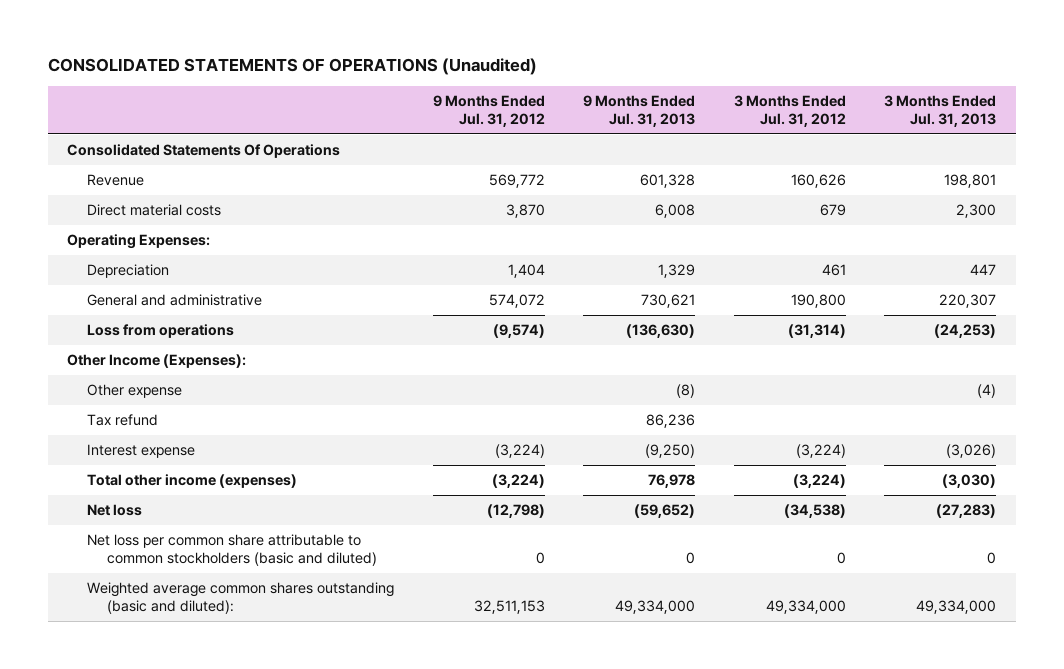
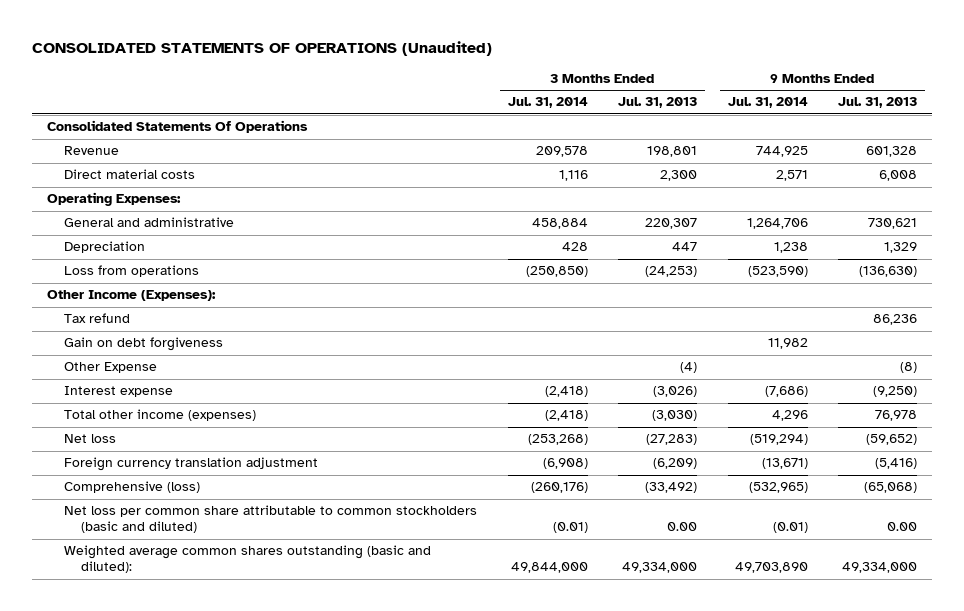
[432,94,545,127] 9 Months Ended Jul. 31, 2012 -> none
[733,94,846,127] 3 Months Ended Jul. 31, 2012 -> none
none -> [507,97,588,109] Jul. 31, 2014
none -> [727,97,808,109] Jul. 31, 2014
[87,264,170,279] Depreciation -> [64,241,146,254] Depreciation
[87,384,183,399] Other expense -> none
none -> [64,337,224,352] Gain on debt forgiveness
none -> [64,362,158,374] Other Expense
none -> [64,457,319,472] Foreign currency translation adjustment
none -> [64,481,201,494] Comprehensive (loss)
[686,552,696,565] 0 -> [887,522,918,532] 0.00
[987,552,997,565] 0 -> [667,522,698,532] 0.00

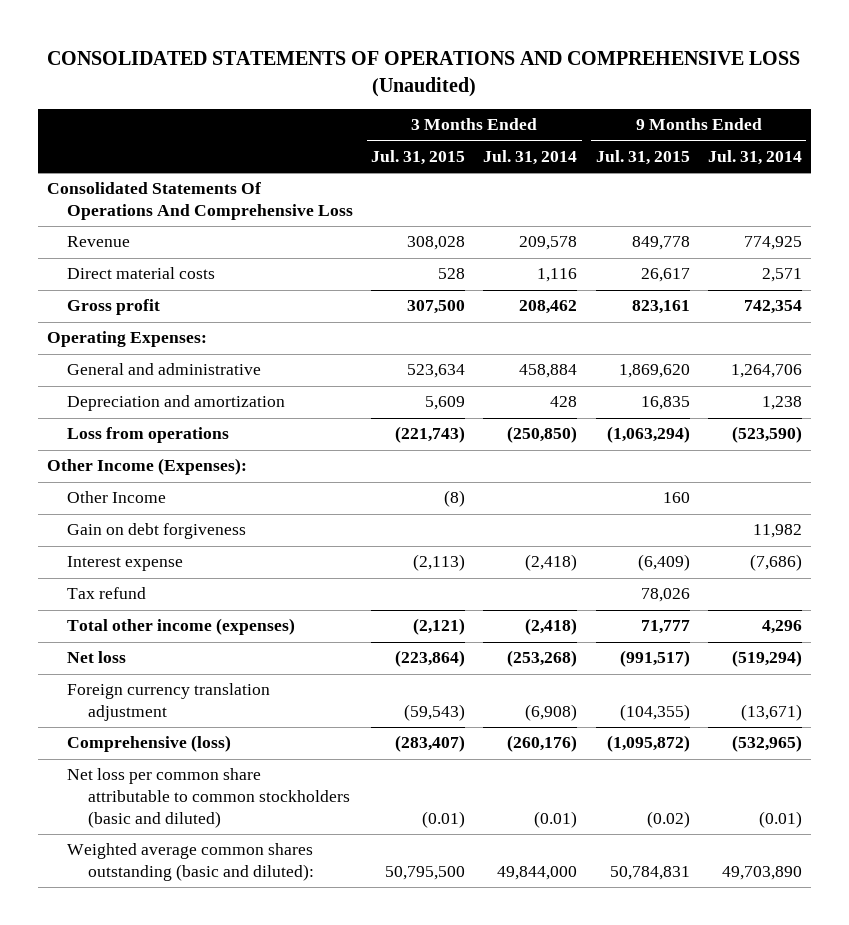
[31,40,492,56] CONSOLIDATED STATEMENTS OF OPERATIONS (Unaudited) -> [47,50,801,97] CONSOLIDATED STATEMENTS OF OPERATIONS AND COMPREHENSIVE LOSS (Unaudited)
[618,97,698,109] Jul. 31, 2013 -> none
[838,97,918,109] Jul. 31, 2013 -> none
none -> [371,149,466,165] Jul. 31, 2015
none -> [595,149,690,165] Jul. 31, 2015
[46,120,308,134] Consolidated Statements Of Operations -> [46,182,354,221] Consolidated Statements Of Operations And Comprehensive Loss
[755,146,808,158] 744,925 -> [743,236,802,251] 774,925
none -> [67,299,161,316] Gross profit
[64,241,146,254] Depreciation -> [67,395,286,412] Depreciation and amortization
none -> [67,491,167,504] Other Income
[64,362,158,374] Other Expense -> none
[64,313,131,324] Tax refund -> [67,587,147,600] Tax refund

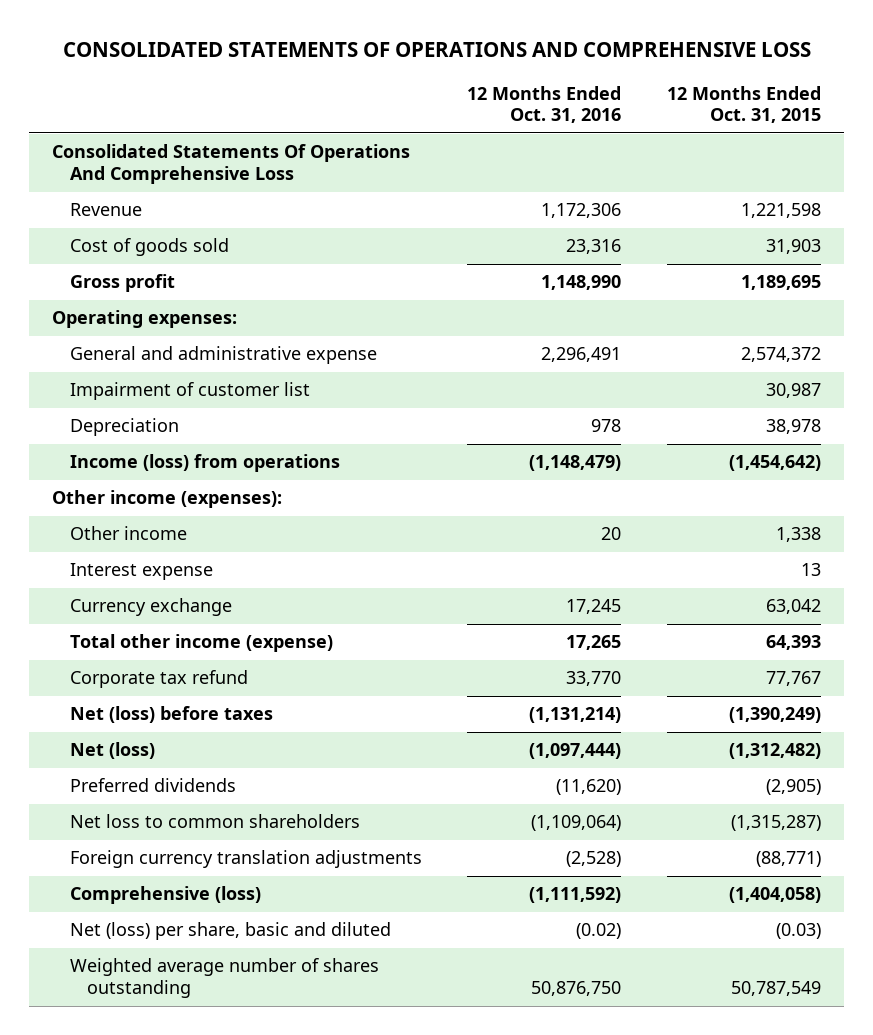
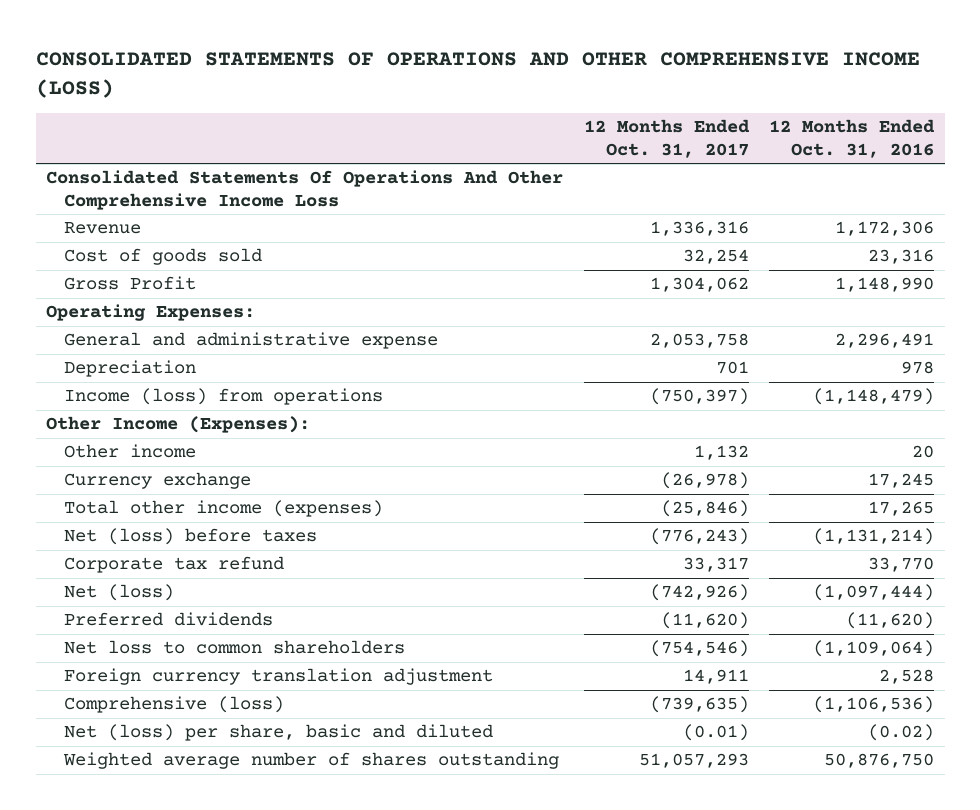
[62,42,811,58] CONSOLIDATED STATEMENTS OF OPERATIONS AND COMPREHENSIVE LOSS -> [35,52,920,99] CONSOLIDATED STATEMENTS OF OPERATIONS AND OTHER COMPREHENSIVE INCOME (LOSS)
[667,85,822,124] 12 Months Ended Oct. 31, 2015 -> none
none -> [583,119,750,158] 12 Months Ended Oct. 31, 2017
[52,144,411,185] Consolidated Statements Of Operations And Comprehensive Loss -> [46,170,564,210] Consolidated Statements Of Operations And Other Comprehensive Income Loss
[69,274,175,293] Gross profit -> [63,276,196,291] Gross Profit
[52,310,238,329] Operating expenses: -> [46,304,256,322] Operating Expenses:
[69,382,310,401] Impairment of customer list -> none
[52,490,283,509] Other income (expenses): -> [46,416,311,434] Other Income (Expenses):
[69,563,213,581] Interest expense -> none
[69,634,333,653] Total other income (expense) -> [63,500,383,518] Total other income (expenses)
[69,670,248,689] Corporate tax refund -> [63,556,284,574] Corporate tax refund
[69,850,422,869] Foreign currency translation adjustments -> [63,668,493,686] Foreign currency translation adjustment
[566,851,622,868] (2,528) -> [879,669,935,685] 2,528
[529,887,622,904] (1,111,592) -> [813,696,935,714] (1,106,536)

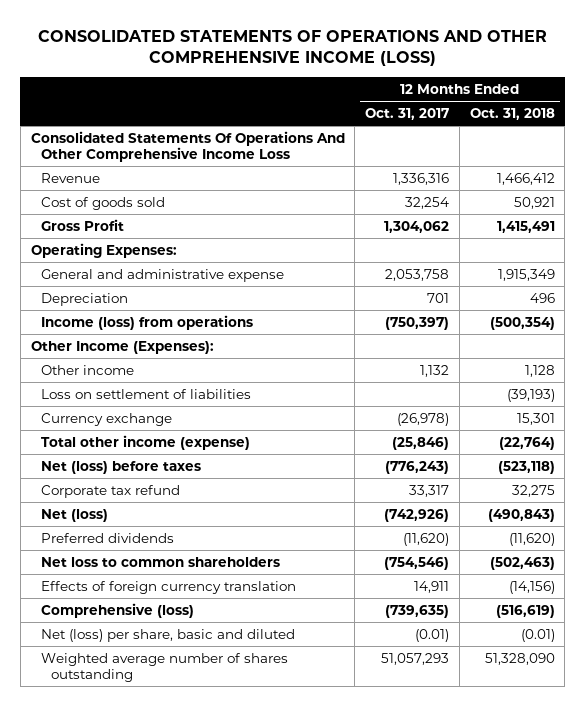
[769,119,936,158] 12 Months Ended Oct. 31, 2016 -> none
none -> [469,108,555,121] Oct. 31, 2018
none -> [40,389,251,400] Loss on settlement of liabilities
[63,500,383,518] Total other income (expenses) -> [40,435,250,451] Total other income (expense)
[63,668,493,686] Foreign currency translation adjustment -> [40,581,296,595] Effects of foreign currency translation

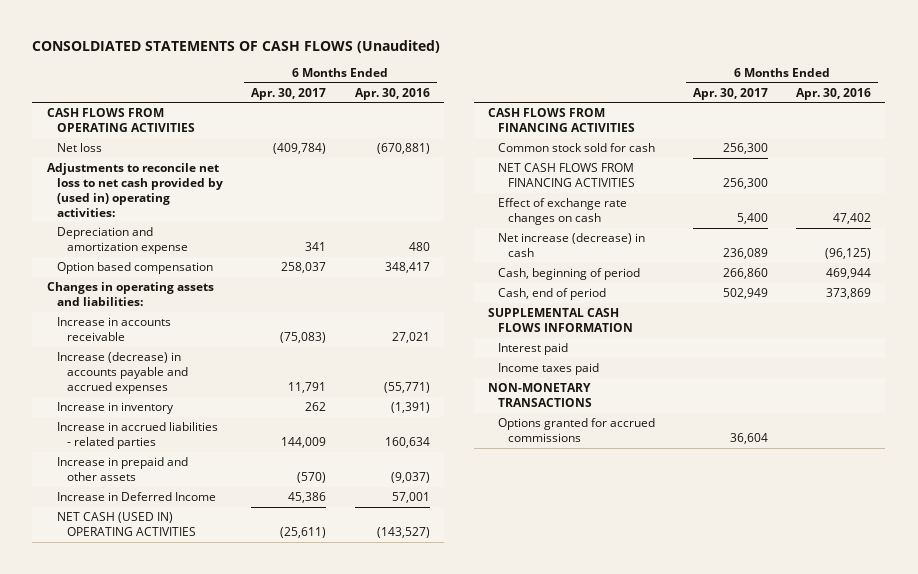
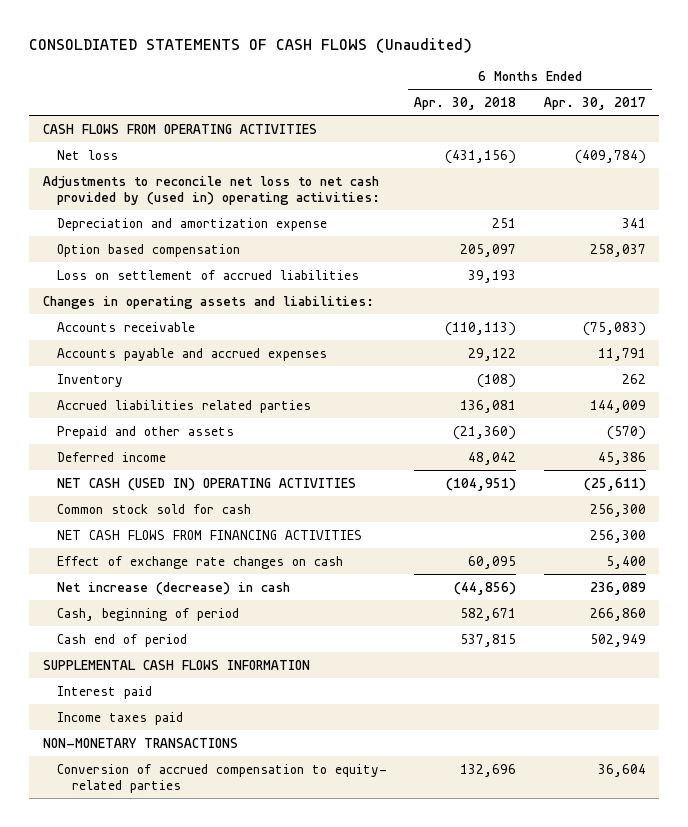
[354,87,430,100] Apr. 30, 2016 -> none
none -> [414,96,517,110] Apr. 30, 2018
none -> [57,269,360,280] Loss on settlement of accrued liabilities
[56,317,171,341] Increase in accounts receivable -> [57,321,196,332] Accounts receivable
[56,352,188,394] Increase (decrease) in accounts payable and accrued expenses -> [57,347,328,361] Accounts payable and accrued expenses
[56,402,174,415] Increase in inventory -> [57,373,124,387] Inventory
[56,422,218,449] Increase in accrued liabilities - related parties -> [57,399,312,413] Accrued liabilities related parties
[56,457,188,481] Increase in prepaid and other assets -> [57,425,235,439] Prepaid and other assets
[56,492,216,502] Increase in Deferred Income -> [57,451,167,462] Deferred income
[488,108,636,132] CASH FLOWS FROM FINANCING ACTIVITIES -> none
[498,288,607,301] Cash, end of period -> [57,633,188,647] Cash end of period
[498,418,656,442] Options granted for accrued commissions -> [57,763,388,793] Conversion of accrued compensation to equity- related parties

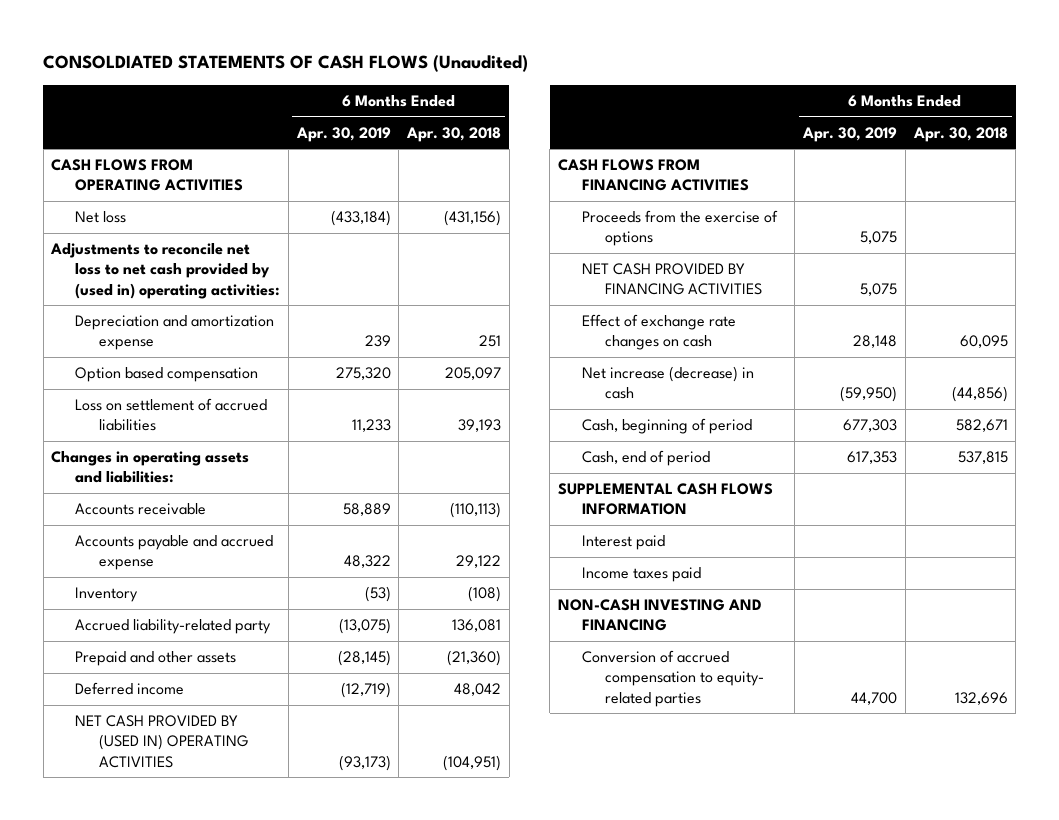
[543,96,646,110] Apr. 30, 2017 -> none
none -> [295,126,391,142] Apr. 30, 2019
[57,347,328,361] Accounts payable and accrued expenses -> [75,535,274,571] Accounts payable and accrued expense
[57,399,312,413] Accrued liabilities related parties -> [75,619,272,635] Accrued liability-related party
[57,503,252,514] Common stock sold for cash -> none
[57,477,357,491] NET CASH (USED IN) OPERATING ACTIVITIES -> [75,715,248,768] NET CASH PROVIDED BY (USED IN) OPERATING ACTIVITIES
none -> [557,159,749,192] CASH FLOWS FROM FINANCING ACTIVITIES
none -> [581,210,778,247] Proceeds from the exercise of options
[57,529,363,540] NET CASH FLOWS FROM FINANCING ACTIVITIES -> [581,263,763,296] NET CASH PROVIDED BY FINANCING ACTIVITIES
[57,633,188,647] Cash end of period -> [581,450,710,467] Cash, end of period
[42,737,238,748] NON-MONETARY TRANSACTIONS -> [557,599,762,632] NON-CASH INVESTING AND FINANCING

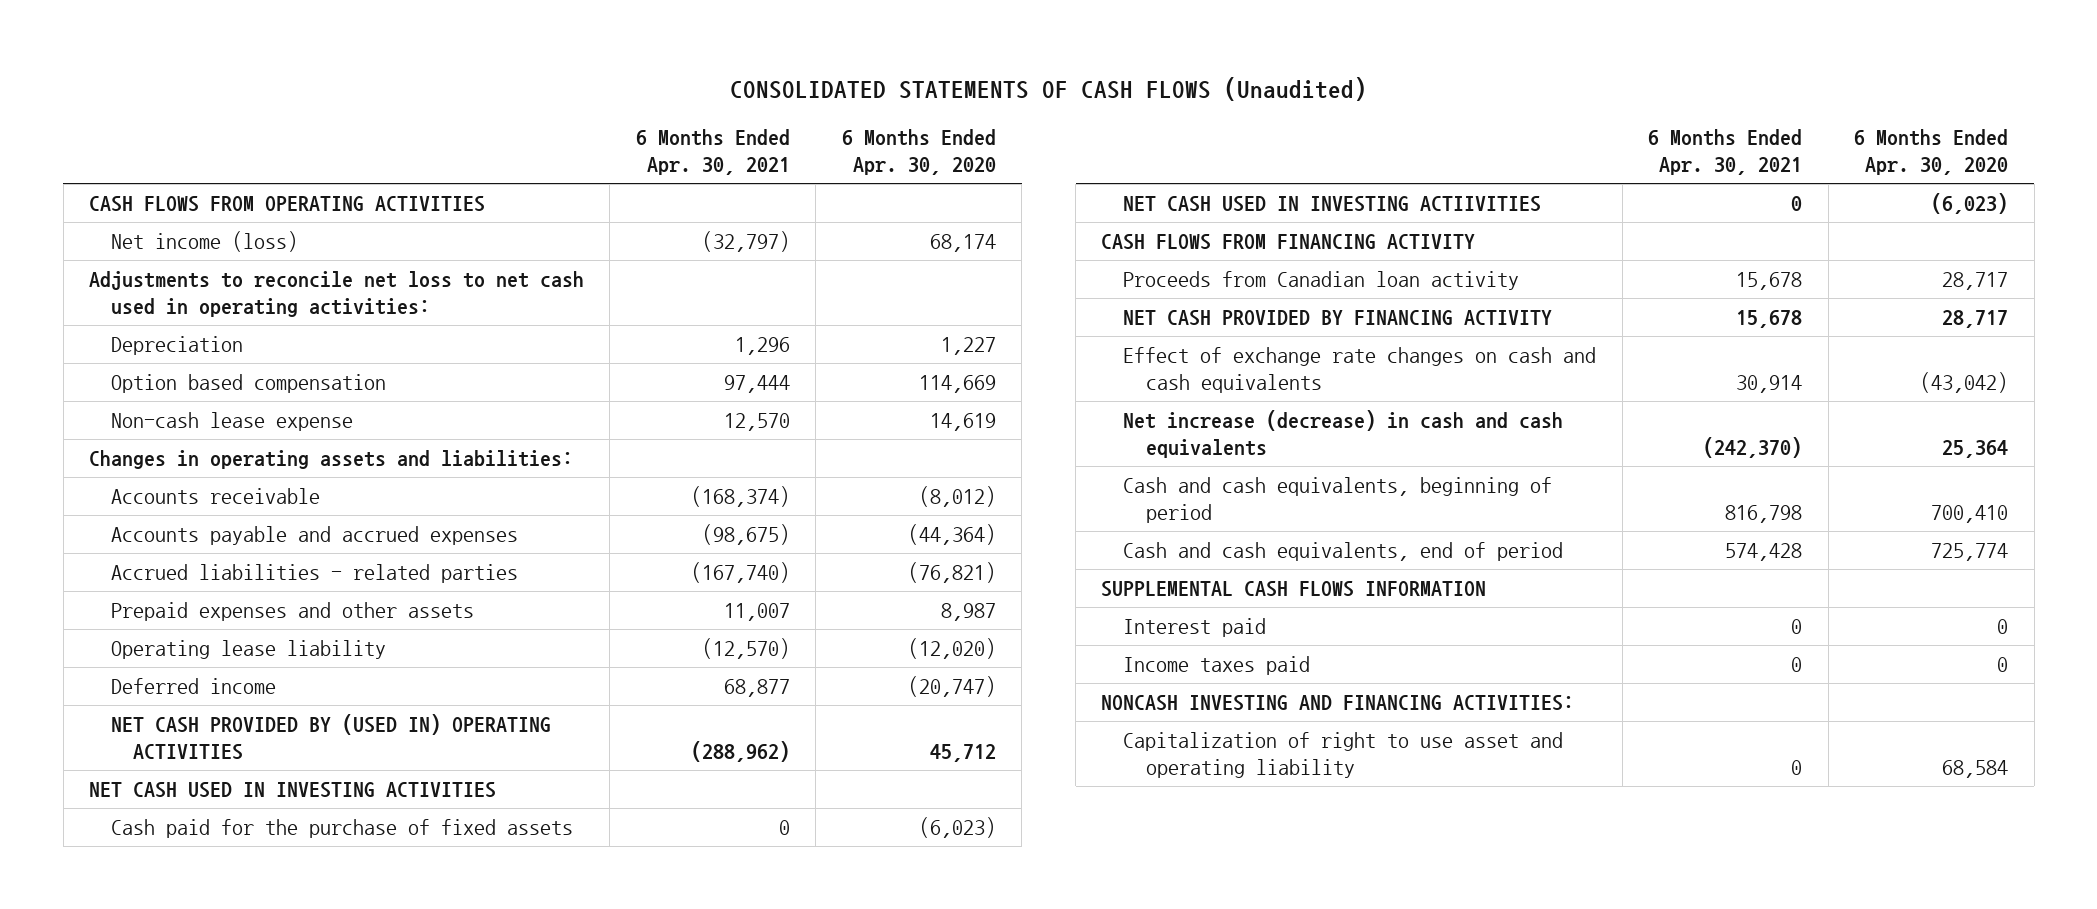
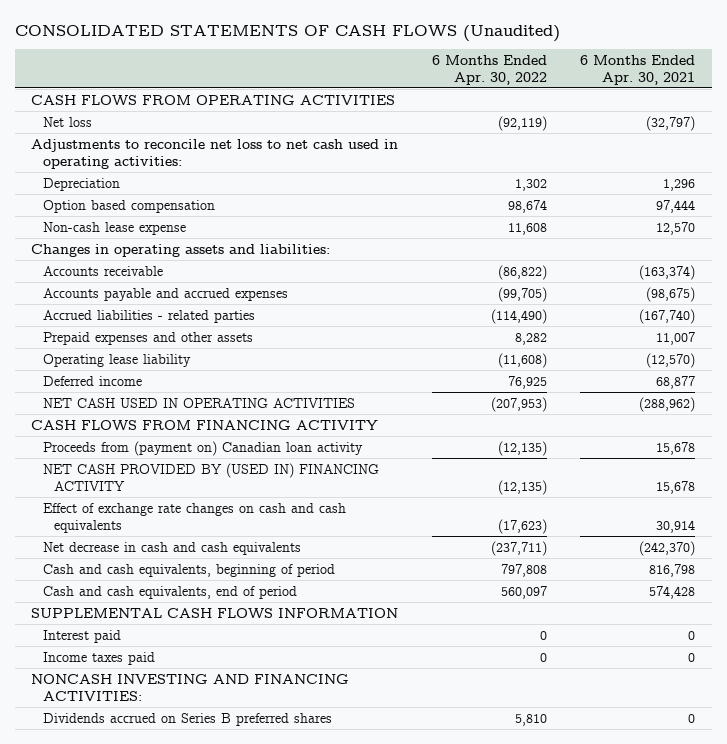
[841,128,996,176] 6 Months Ended Apr. 30, 2020 -> none
none -> [431,54,547,85] 6 Months Ended Apr. 30, 2022
[111,230,299,252] Net income (loss) -> [42,116,92,127] Net loss
[690,485,790,507] (168,374) -> [639,264,696,280] (163,374)
[88,781,496,798] NET CASH USED IN INVESTING ACTIVITIES -> none
[111,818,574,838] Cash paid for the purchase of fixed assets -> none
[1123,195,1542,212] NET CASH USED IN INVESTING ACTIIVITIES -> none
[111,713,552,761] NET CASH PROVIDED BY (USED IN) OPERATING ACTIVITIES -> [42,397,355,408] NET CASH USED IN OPERATING ACTIVITIES
[1123,270,1520,290] Proceeds from Canadian loan activity -> [42,440,363,456] Proceeds from (payment on) Canadian loan activity
[1123,309,1553,326] NET CASH PROVIDED BY FINANCING ACTIVITY -> [42,462,379,491] NET CASH PROVIDED BY (USED IN) FINANCING ACTIVITY
[1123,409,1564,459] Net increase (decrease) in cash and cash equivalents -> [42,541,301,555] Net decrease in cash and cash equivalents
[1123,731,1564,779] Capitalization of right to use asset and operating liability -> none
none -> [42,712,332,726] Dividends accrued on Series B preferred shares

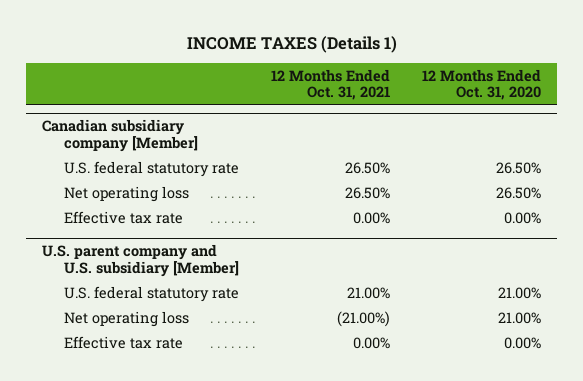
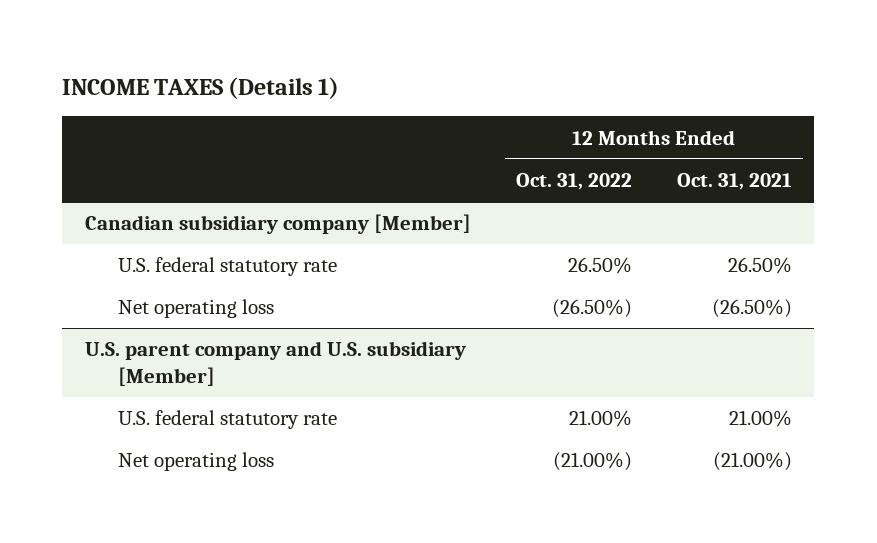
[422,68,542,101] 12 Months Ended Oct. 31, 2020 -> none
none -> [515,173,632,191] Oct. 31, 2022
[63,210,183,224] Effective tax rate -> none
[345,186,391,199] 26.50% -> [711,299,792,319] (26.50%)
[63,335,183,349] Effective tax rate -> none

